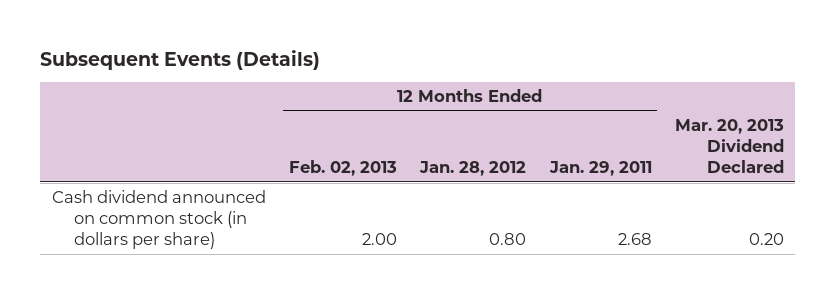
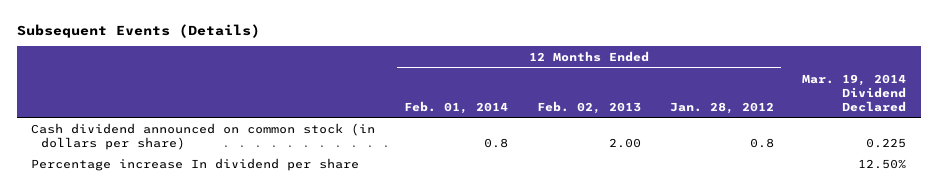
[548,161,652,177] Jan. 29, 2011 -> none
[674,118,784,174] Mar. 20, 2013 Dividend Declared -> none
none -> [404,100,509,114] Feb. 01, 2014
none -> [802,73,907,112] Mar. 19, 2014 Dividend Declared
[489,233,527,246] 0.80 -> [749,137,774,148] 0.8
none -> [31,157,360,171] Percentage increase In dividend per share

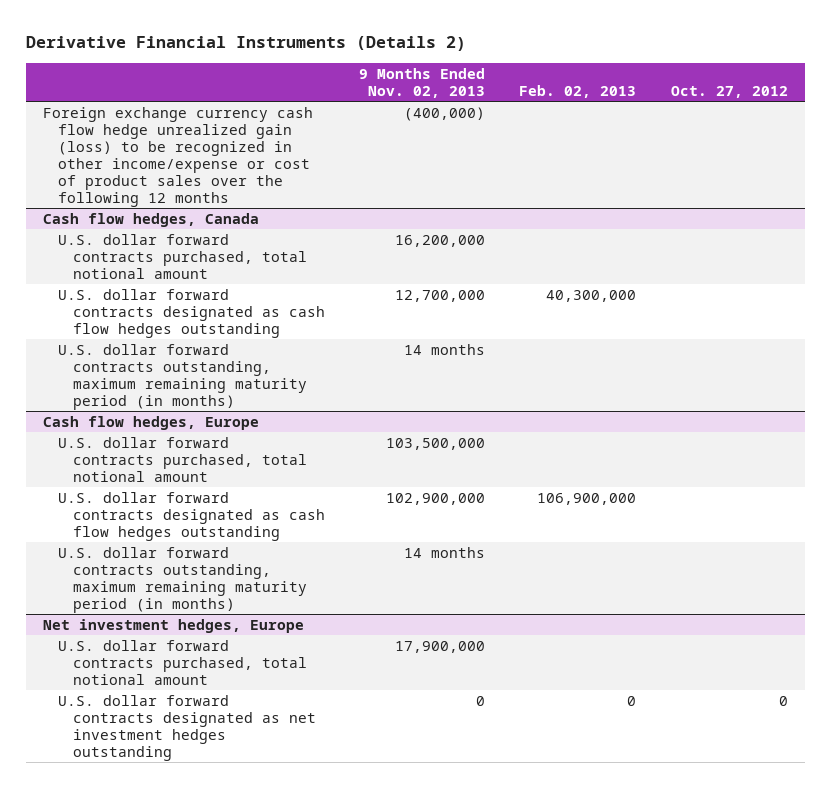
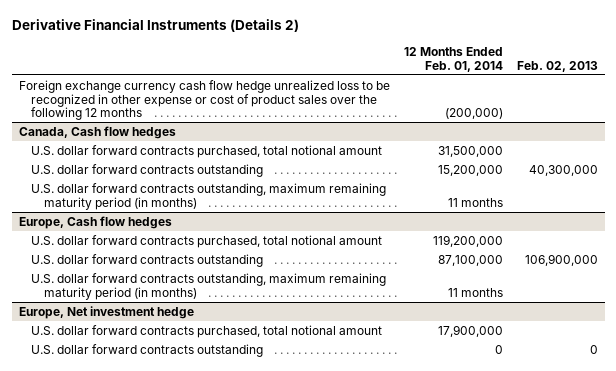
[359,67,486,98] 9 Months Ended Nov. 02, 2013 -> none
[670,85,788,98] Oct. 27, 2012 -> none
none -> [403,46,503,72] 12 Months Ended Feb. 01, 2014
[42,106,313,207] Foreign exchange currency cash flow hedge unrealized gain (loss) to be recognized in other income/expense or cost of product sales over the following 12 months -> [18,79,390,121] Foreign exchange currency cash flow hedge unrealized loss to be recognized in other expense or cost of product sales over the following 12 months
[42,212,259,227] Cash flow hedges, Canada -> [18,125,176,139] Canada, Cash flow hedges
[58,288,326,338] U.S. dollar forward contracts designated as cash flow hedges outstanding -> [31,163,264,177] U.S. dollar forward contracts outstanding
[42,415,259,430] Cash flow hedges, Europe -> [18,215,172,229] Europe, Cash flow hedges
[58,491,326,541] U.S. dollar forward contracts designated as cash flow hedges outstanding -> [31,253,264,267] U.S. dollar forward contracts outstanding
[42,618,304,633] Net investment hedges, Europe -> [18,305,194,319] Europe, Net investment hedge
[58,694,317,761] U.S. dollar forward contracts designated as net investment hedges outstanding -> [31,343,264,357] U.S. dollar forward contracts outstanding

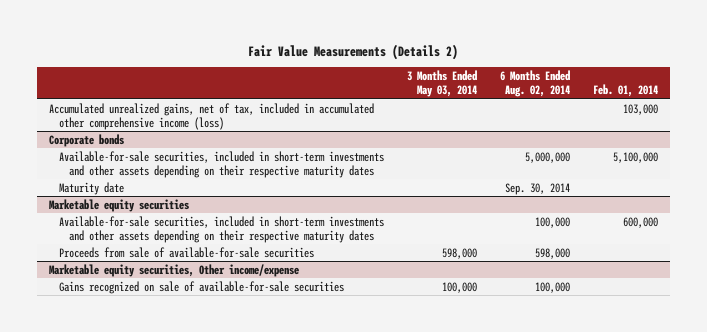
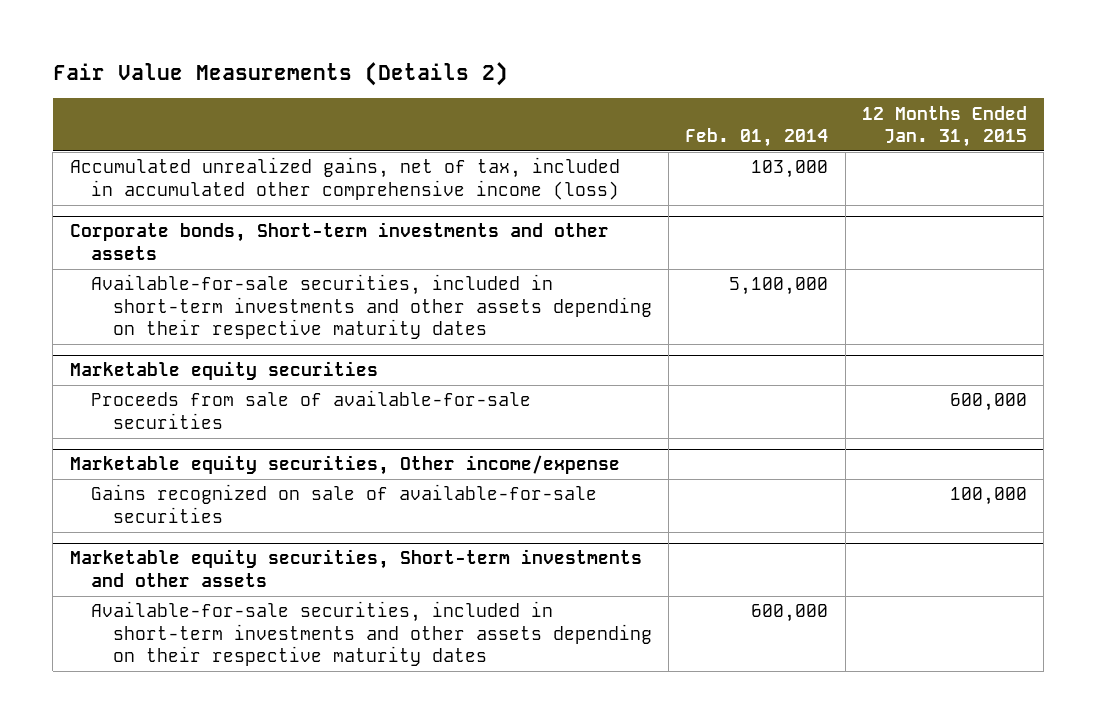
[406,70,477,98] 3 Months Ended May 03, 2014 -> none
[499,70,570,98] 6 Months Ended Aug. 02, 2014 -> none
none -> [861,105,1027,147] 12 Months Ended Jan. 31, 2015
[48,133,124,147] Corporate bonds -> [69,222,609,260] Corporate bonds, Short-term investments and other assets
[58,181,124,195] Maturity date -> none
[58,215,384,243] Available-for-sale securities, included in short-term investments and other assets depending on their respective maturity dates -> none
none -> [69,549,642,587] Marketable equity securities, Short-term investments and other assets
none -> [91,601,652,667] Available-for-sale securities, included in short-term investments and other assets depending on their respective maturity dates

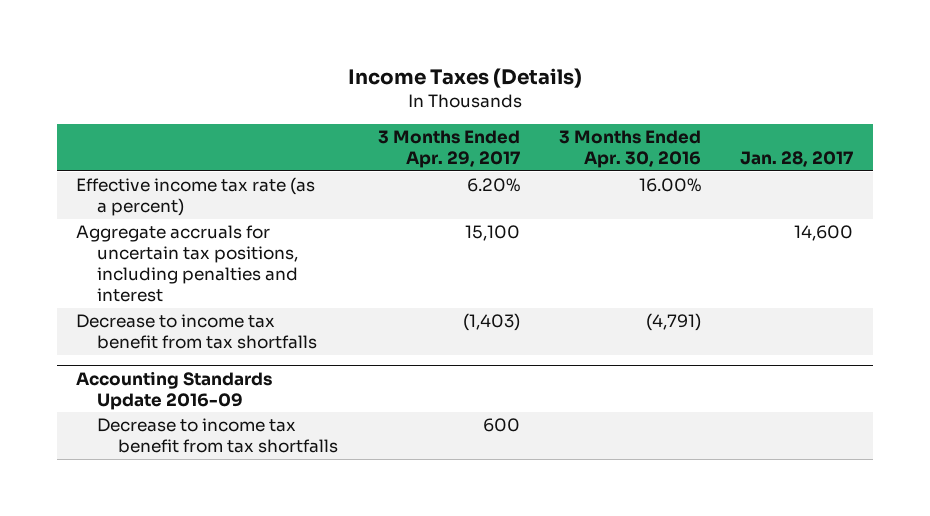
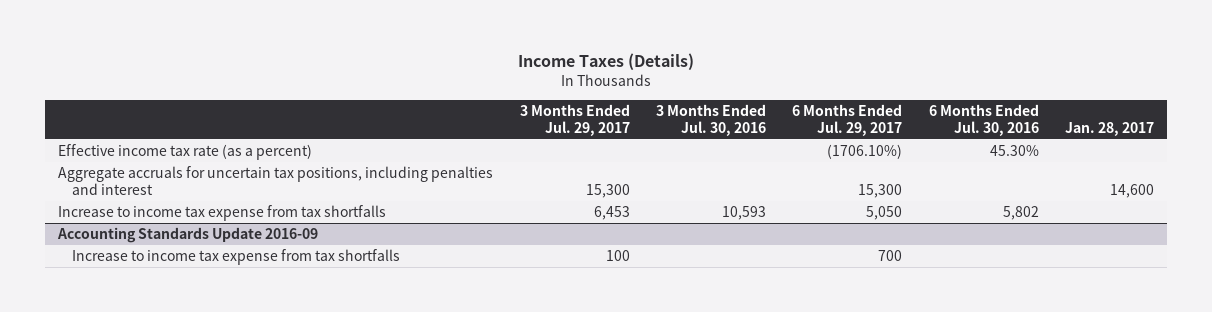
[377,130,520,169] 3 Months Ended Apr. 29, 2017 -> none
[558,130,701,169] 3 Months Ended Apr. 30, 2016 -> none
none -> [519,104,630,136] 3 Months Ended Jul. 29, 2017
none -> [655,104,766,136] 3 Months Ended Jul. 30, 2016
none -> [792,104,903,136] 6 Months Ended Jul. 29, 2017
none -> [928,104,1039,136] 6 Months Ended Jul. 30, 2016
[76,313,318,350] Decrease to income tax benefit from tax shortfalls -> [58,205,387,222] Increase to income tax expense from tax shortfalls
[97,417,339,454] Decrease to income tax benefit from tax shortfalls -> [72,249,401,266] Increase to income tax expense from tax shortfalls

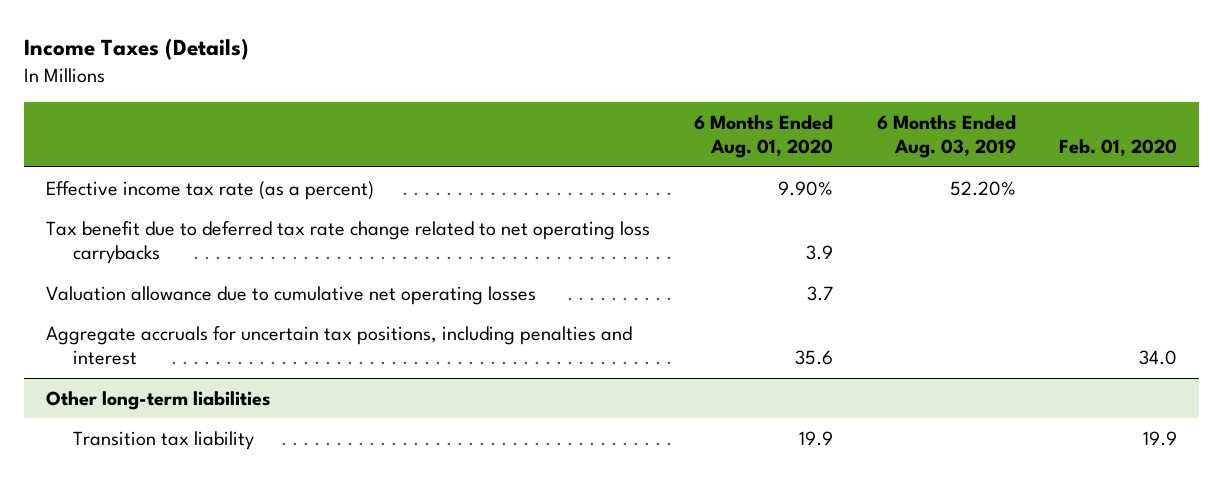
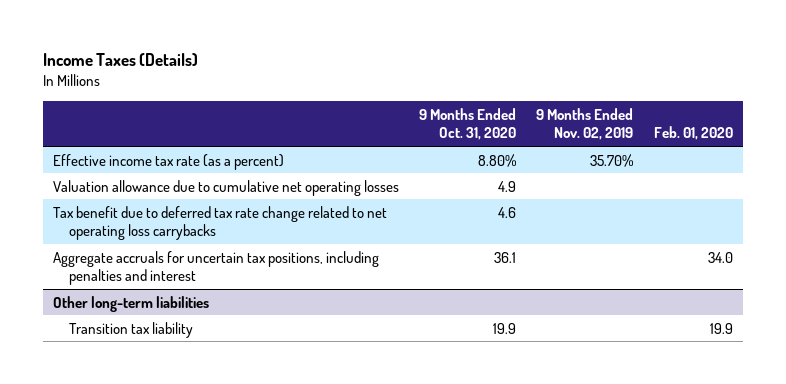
[693,114,833,159] 6 Months Ended Aug. 01, 2020 -> none
[876,114,1016,159] 6 Months Ended Aug. 03, 2019 -> none
none -> [419,107,517,141] 9 Months Ended Oct. 31, 2020
none -> [536,107,634,141] 9 Months Ended Nov. 02, 2019
[46,220,651,265] Tax benefit due to deferred tax rate change related to net operating loss carrybacks -> [53,205,388,241] Tax benefit due to deferred tax rate change related to net operating loss carrybacks

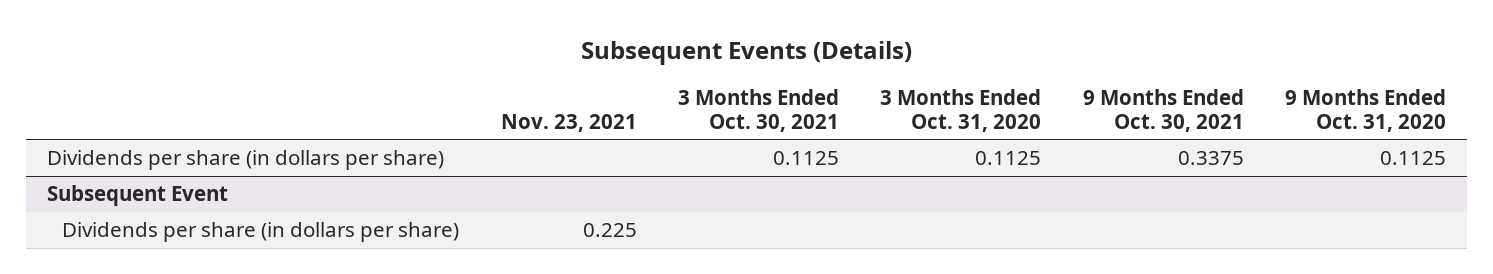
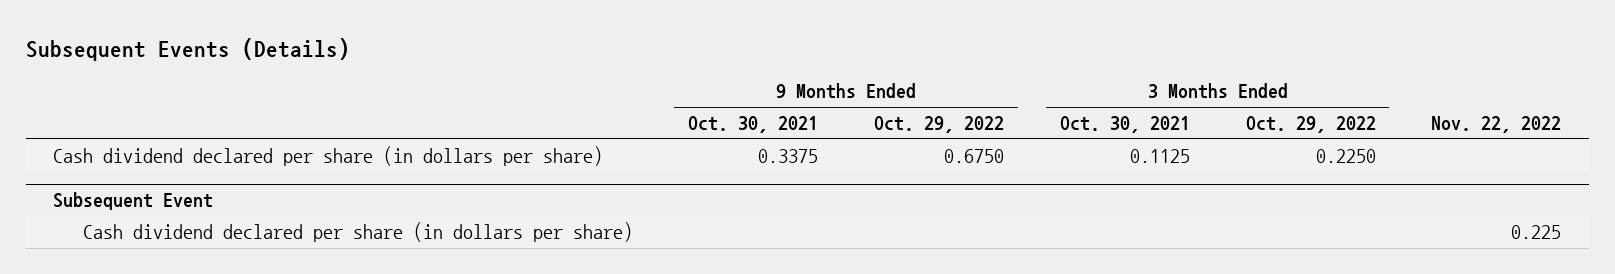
[500,114,637,133] Nov. 23, 2021 -> none
[880,88,1042,133] 3 Months Ended Oct. 31, 2020 -> none
[1285,88,1447,133] 9 Months Ended Oct. 31, 2020 -> none
none -> [874,116,1005,134] Oct. 29, 2022
none -> [1245,116,1376,134] Oct. 29, 2022
none -> [1431,116,1562,134] Nov. 22, 2022
[47,150,445,171] Dividends per share (in dollars per share) -> [53,146,604,167] Cash dividend declared per share (in dollars per share)
[62,222,460,243] Dividends per share (in dollars per share) -> [82,222,633,243] Cash dividend declared per share (in dollars per share)

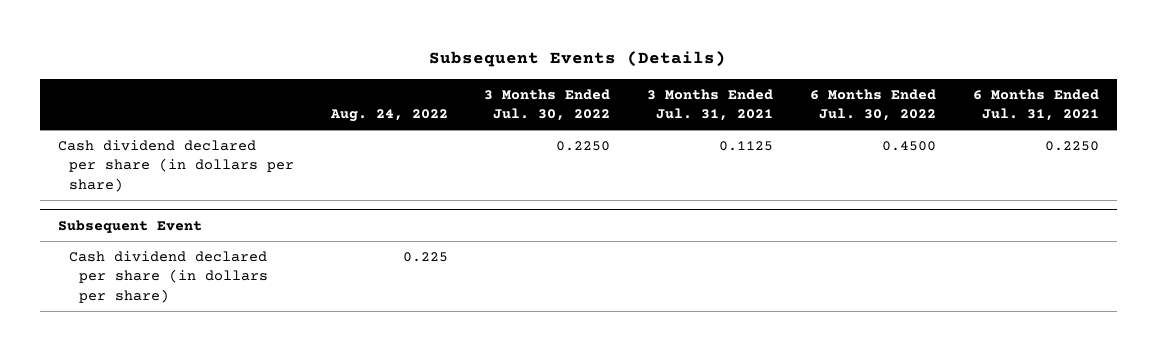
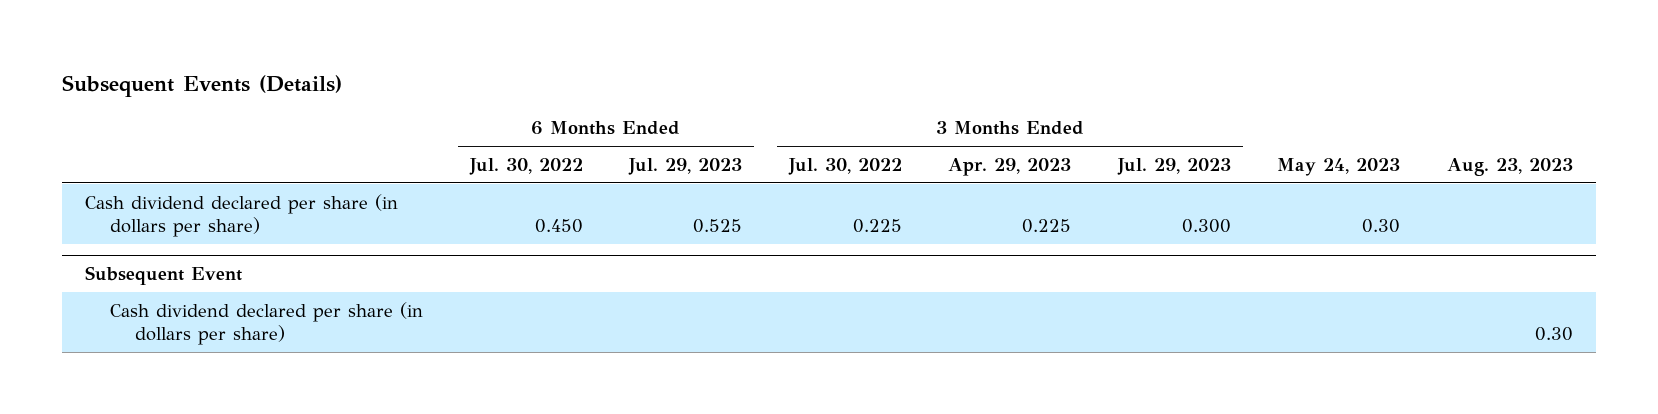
[329,108,448,122] Aug. 24, 2022 -> none
[647,88,774,121] 3 Months Ended Jul. 31, 2021 -> none
[972,88,1099,121] 6 Months Ended Jul. 31, 2021 -> none
none -> [628,157,743,175] Jul. 29, 2023
none -> [948,157,1072,176] Apr. 29, 2023
none -> [1116,157,1231,175] Jul. 29, 2023
none -> [1277,157,1401,176] May 24, 2023
none -> [1447,157,1574,176] Aug. 23, 2023
[556,141,611,152] 0.2250 -> [852,219,902,234] 0.225
[881,141,936,152] 0.4500 -> [534,219,583,234] 0.450

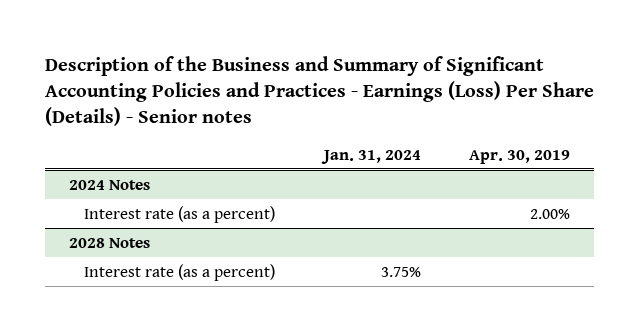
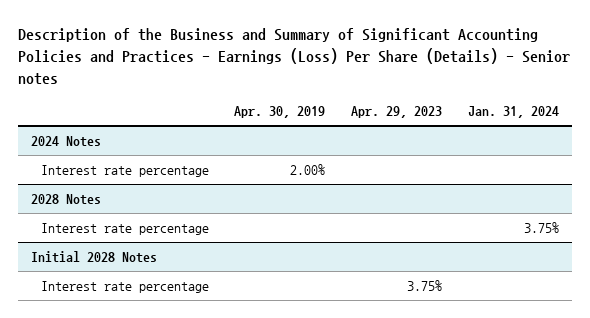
none -> [351,106,443,119] Apr. 29, 2023
[84,205,276,223] Interest rate (as a percent) -> [40,164,209,177] Interest rate percentage
[84,263,276,281] Interest rate (as a percent) -> [40,222,209,235] Interest rate percentage
none -> [30,250,157,263] Initial 2028 Notes
none -> [40,280,209,293] Interest rate percentage

